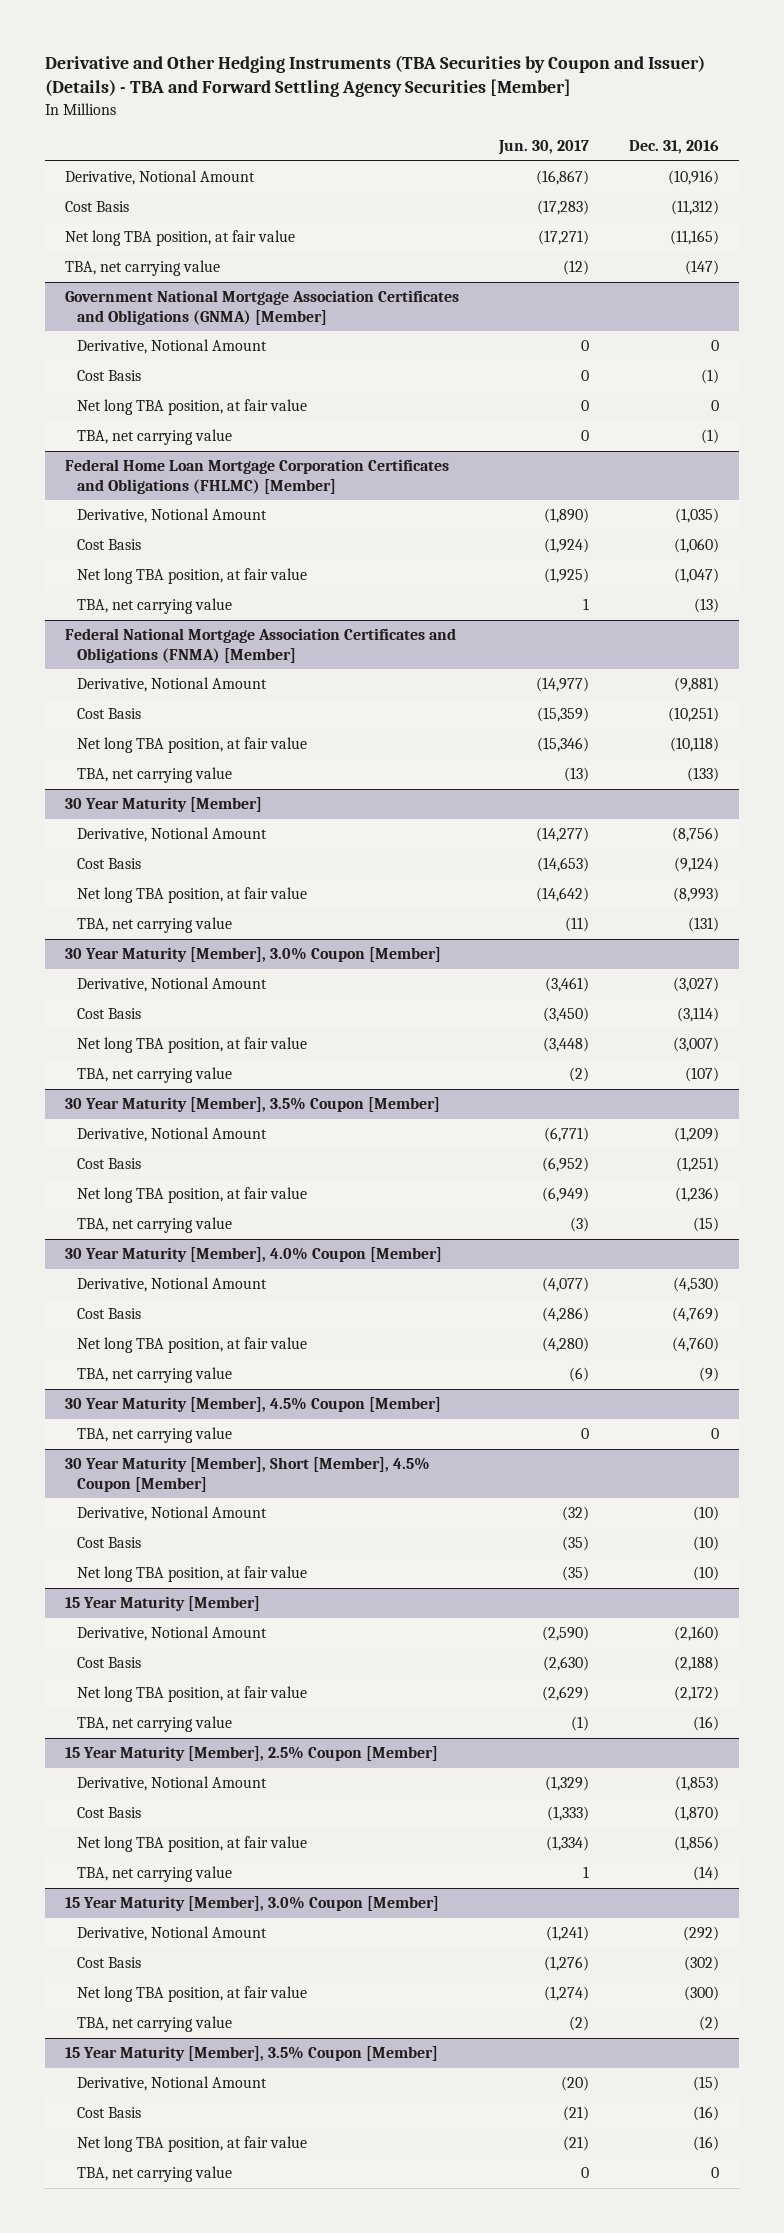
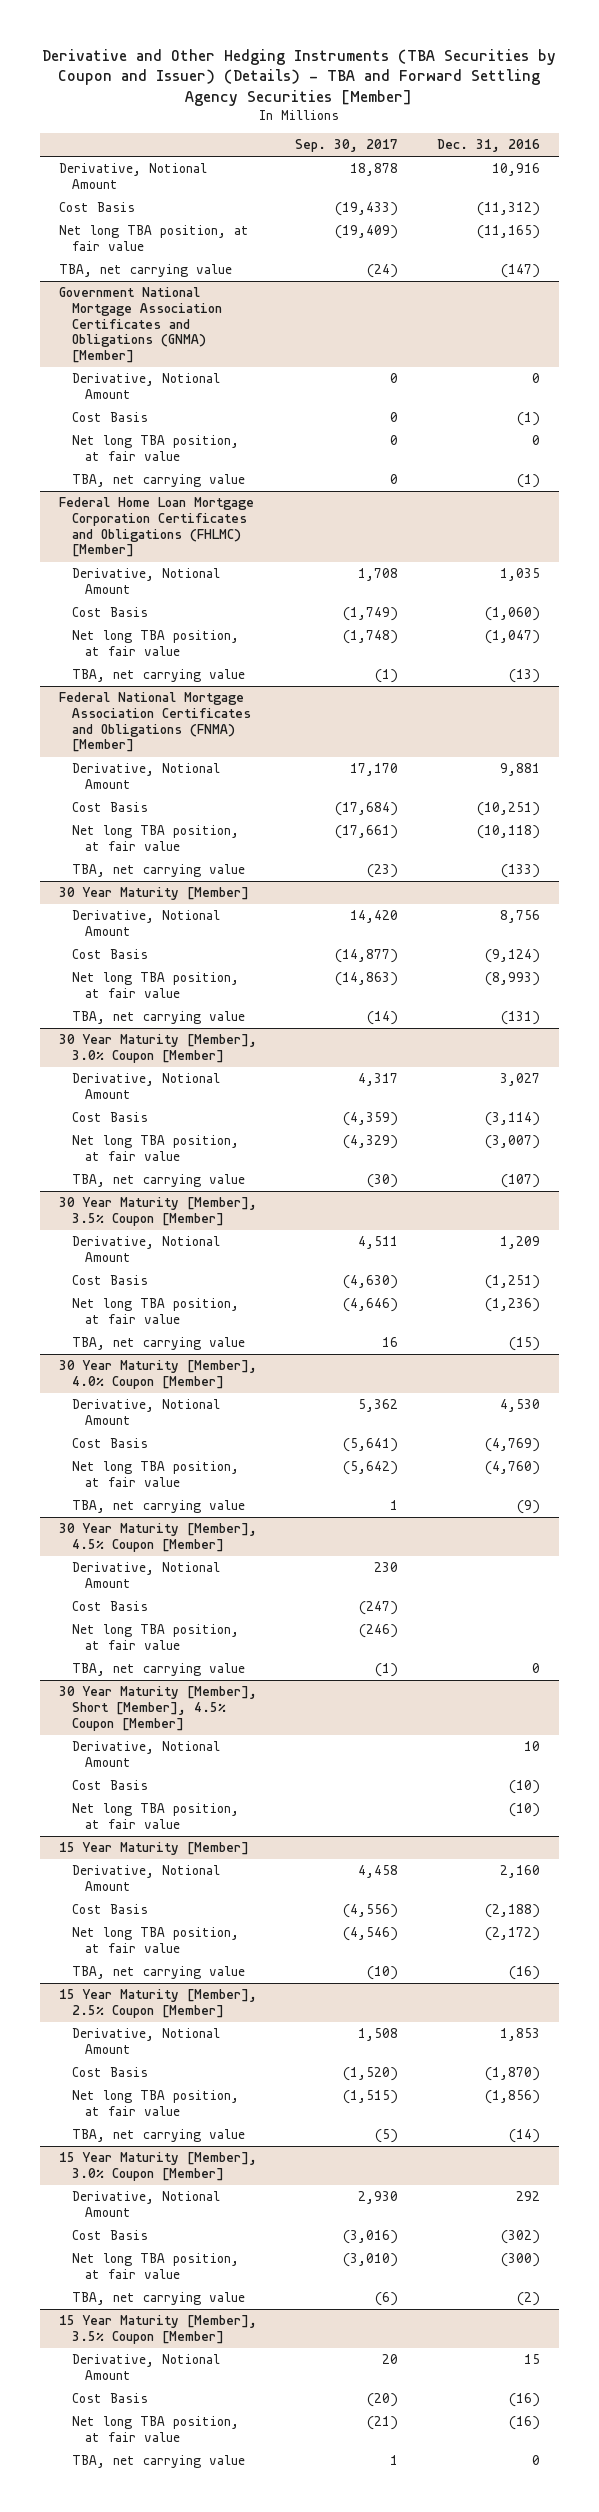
[498,139,590,155] Jun. 30, 2017 -> none
none -> [295,139,399,153] Sep. 30, 2017
[668,170,720,186] (10,916) -> [491,163,540,177] 10,916
[675,508,720,524] (1,035) -> [499,568,540,582] 1,035
[674,677,720,693] (9,881) -> [499,763,540,777] 9,881
[672,827,720,843] (8,756) -> [499,910,540,924] 8,756
[673,977,720,993] (3,027) -> [499,1073,540,1087] 3,027
[674,1127,720,1143] (1,209) -> [499,1236,540,1250] 1,209
[673,1277,720,1293] (4,530) -> [499,1399,540,1413] 4,530
none -> [71,1562,220,1588] Derivative, Notional Amount
none -> [71,1601,148,1612] Cost Basis
none -> [71,1624,239,1650] Net long TBA position, at fair value
[693,1506,720,1522] (10) -> [523,1741,540,1752] 10
[674,1626,720,1642] (2,160) -> [499,1865,540,1879] 2,160
[675,1776,720,1792] (1,853) -> [499,2028,540,2042] 1,853
[683,1926,720,1942] (292) -> [515,2191,540,2202] 292
[693,2076,720,2092] (15) -> [523,2354,540,2365] 15

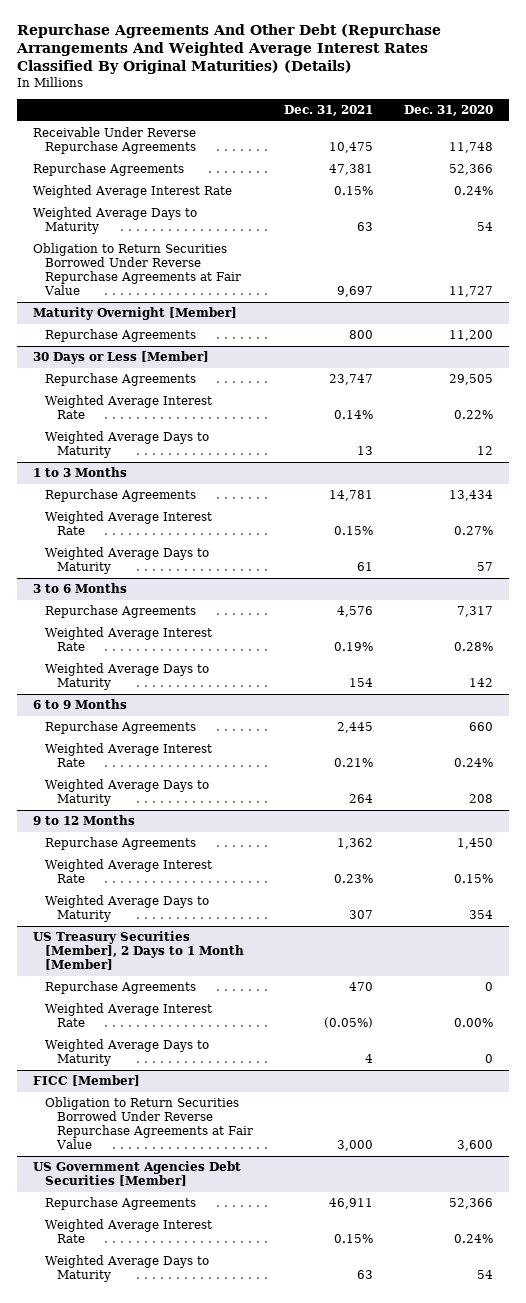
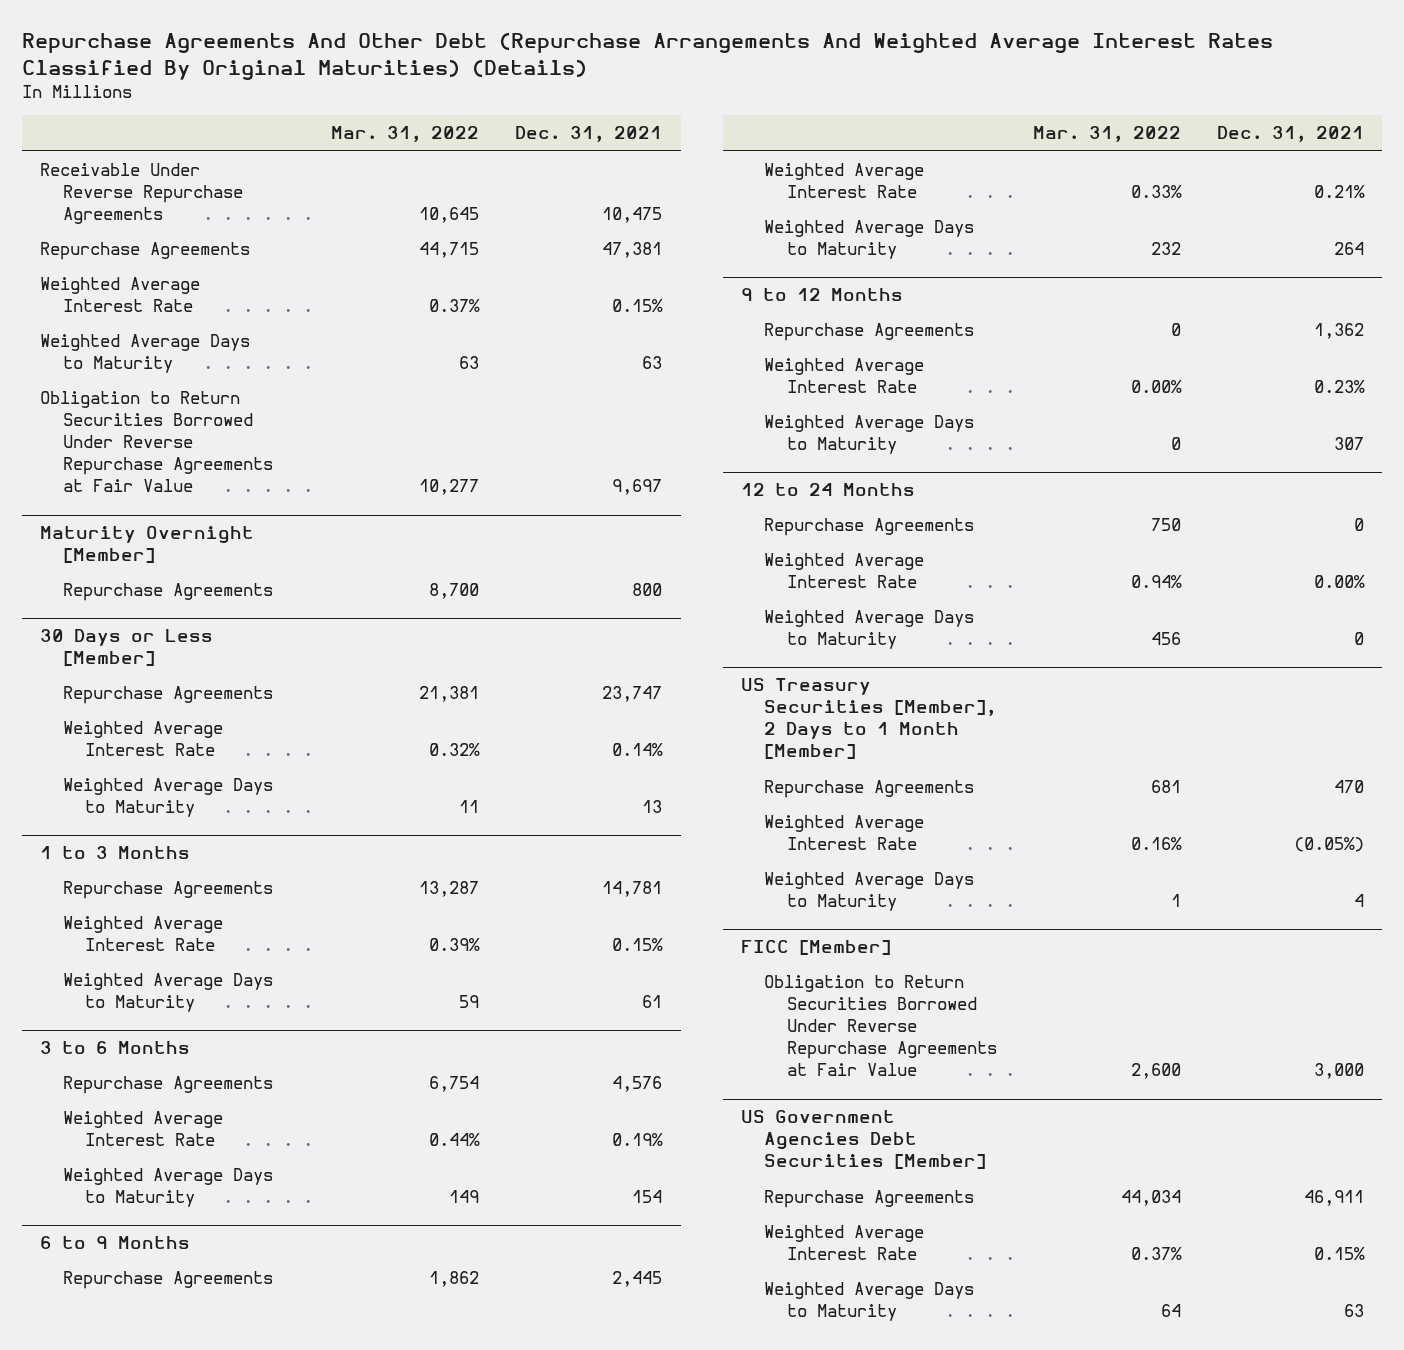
[404,105,494,117] Dec. 31, 2020 -> none
none -> [331,126,480,143] Mar. 31, 2022
none -> [741,483,916,497] 12 to 24 Months
none -> [764,518,975,537] Repurchase Agreements
none -> [764,553,925,589] Weighted Average Interest Rate
none -> [764,610,975,650] Weighted Average Days to Maturity

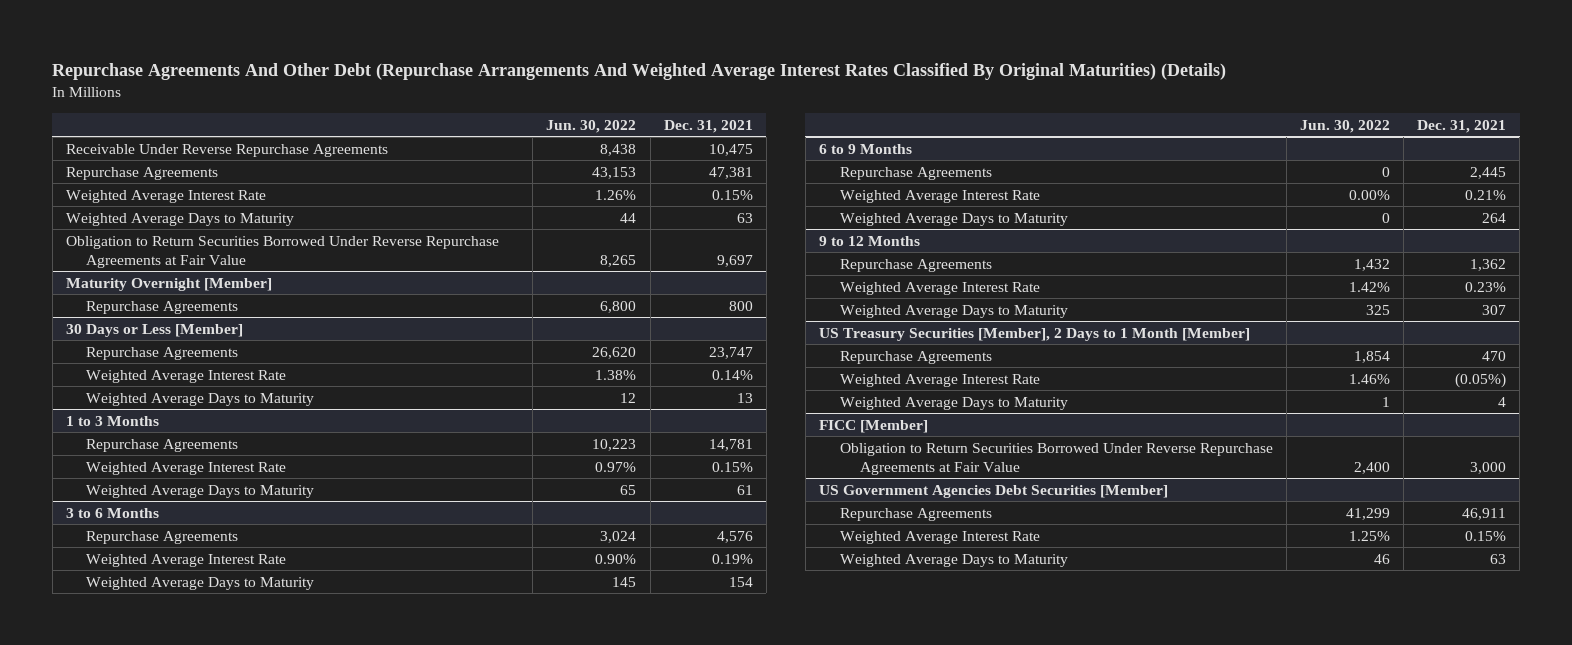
[331,126,480,143] Mar. 31, 2022 -> none
none -> [546,119,637,133] Jun. 30, 2022
[741,483,916,497] 12 to 24 Months -> none
[764,518,975,537] Repurchase Agreements -> none
[764,553,925,589] Weighted Average Interest Rate -> none
[764,610,975,650] Weighted Average Days to Maturity -> none

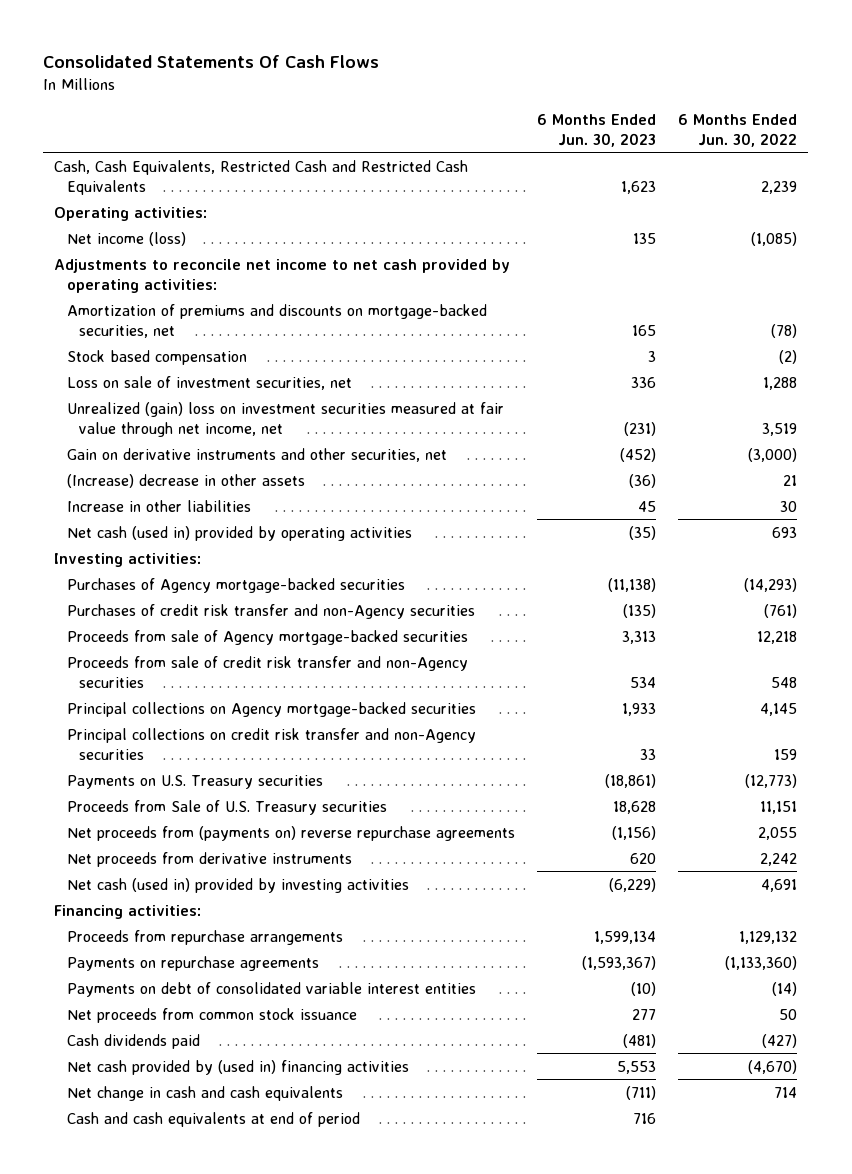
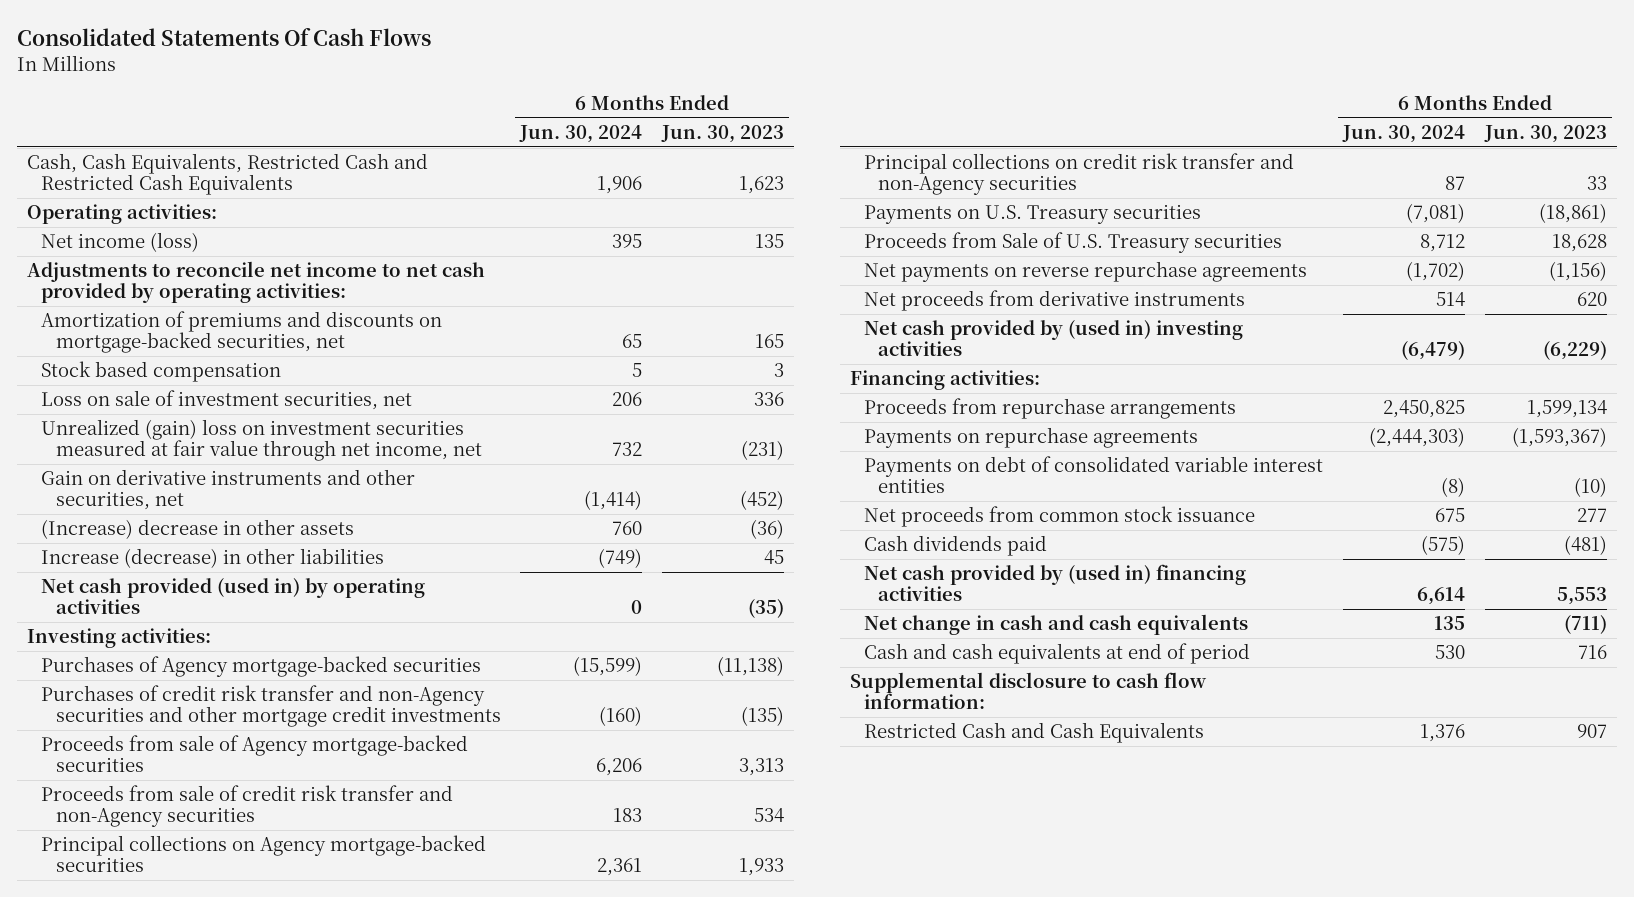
[678,113,798,147] 6 Months Ended Jun. 30, 2022 -> none
none -> [519,125,643,144] Jun. 30, 2024
[66,499,251,512] Increase in other liabilities -> [41,548,385,569] Increase (decrease) in other liabilities
[66,525,412,541] Net cash (used in) provided by operating activities -> [41,578,426,615] Net cash provided (used in) by operating activities
[66,603,475,619] Purchases of credit risk transfer and non-Agency securities -> [41,685,501,728] Purchases of credit risk transfer and non-Agency securities and other mortgage credit investments
[66,825,515,841] Net proceeds from (payments on) reverse repurchase agreements -> [864,261,1308,283] Net payments on reverse repurchase agreements
[66,877,409,893] Net cash (used in) provided by investing activities -> [864,320,1244,357] Net cash provided by (used in) investing activities
none -> [850,672,1208,710] Supplemental disclosure to cash flow information:
none -> [864,722,1205,744] Restricted Cash and Cash Equivalents

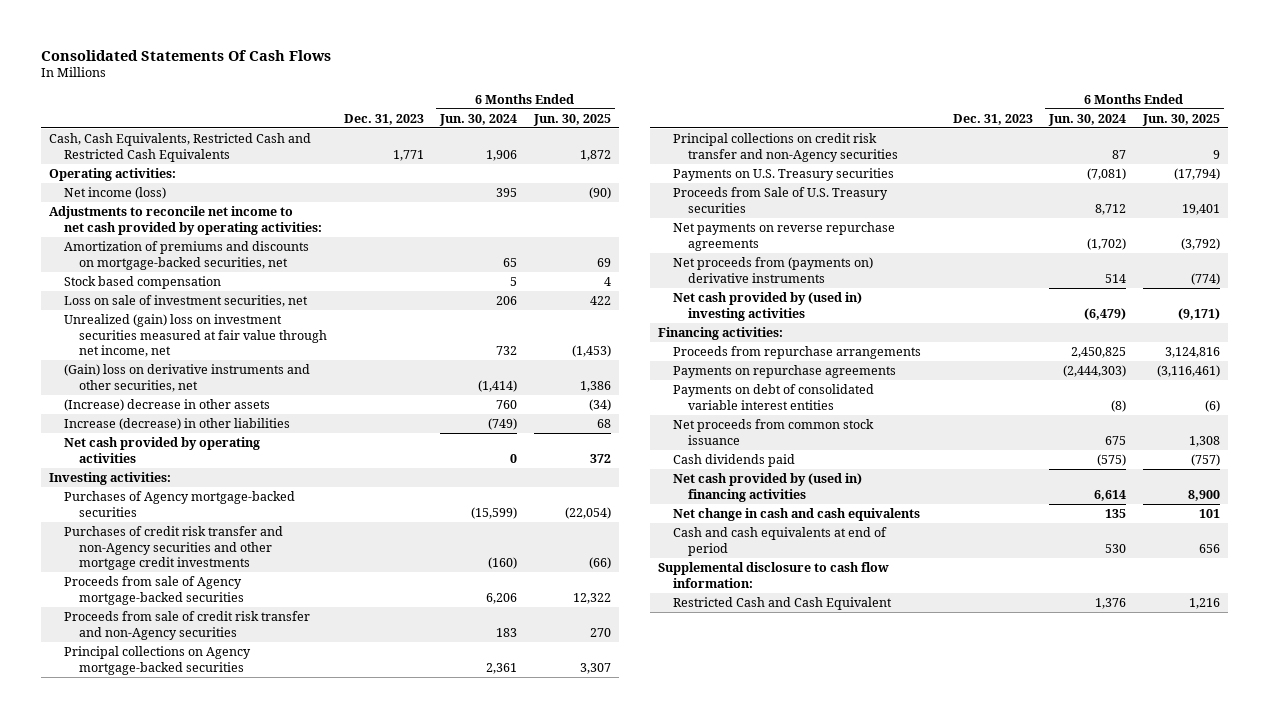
[661,125,785,144] Jun. 30, 2023 -> none
none -> [343,113,424,125] Dec. 31, 2023
none -> [532,113,611,126] Jun. 30, 2025
[41,469,416,511] Gain on derivative instruments and other securities, net -> [64,364,311,392] (Gain) loss on derivative instruments and other securities, net
[41,578,426,615] Net cash provided (used in) by operating activities -> [64,437,261,463] Net cash provided by operating activities
[864,290,1246,312] Net proceeds from derivative instruments -> [673,257,874,283] Net proceeds from (payments on) derivative instruments
[864,722,1205,744] Restricted Cash and Cash Equivalents -> [673,597,893,611] Restricted Cash and Cash Equivalent

